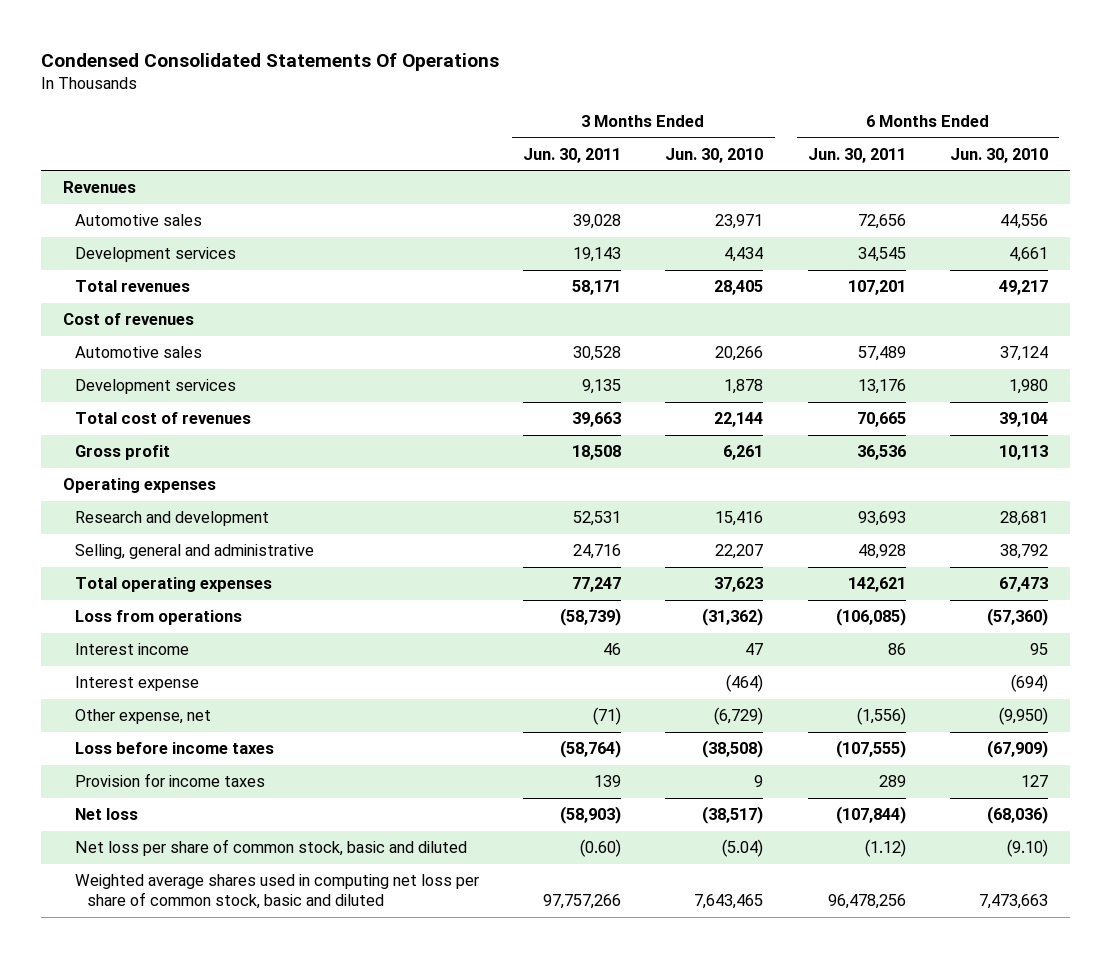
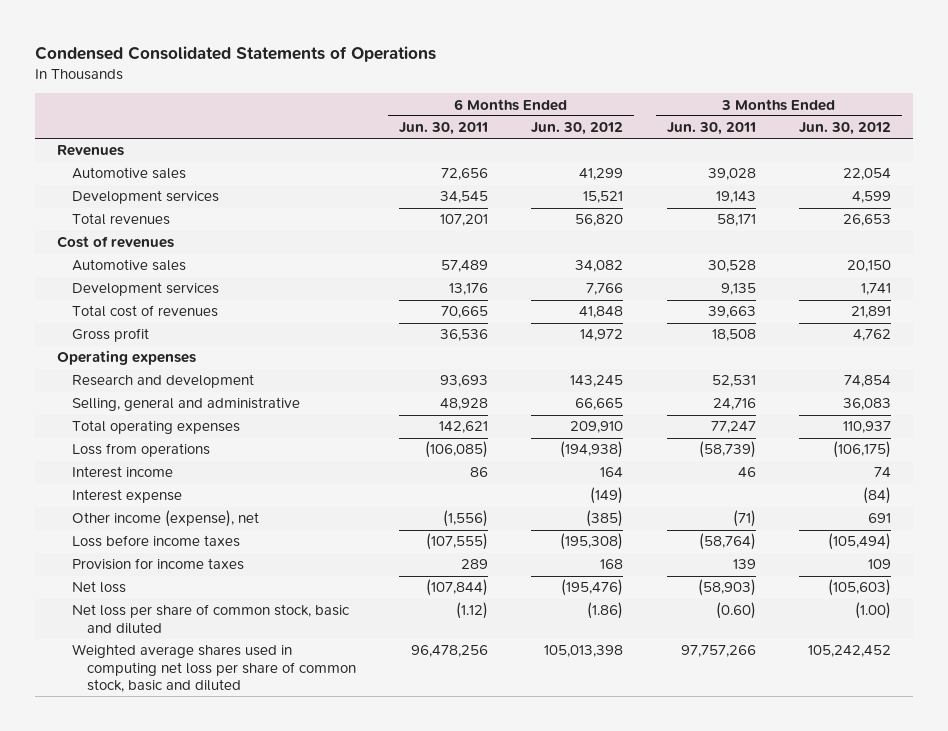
[41,52,500,71] Condensed Consolidated Statements Of Operations -> [35,45,437,62] Condensed Consolidated Statements of Operations
[665,147,764,163] Jun. 30, 2010 -> none
[949,147,1048,163] Jun. 30, 2010 -> none
none -> [531,122,624,136] Jun. 30, 2012
none -> [799,122,892,136] Jun. 30, 2012
[75,709,212,725] Other expense, net -> [71,510,259,528] Other income (expense), net

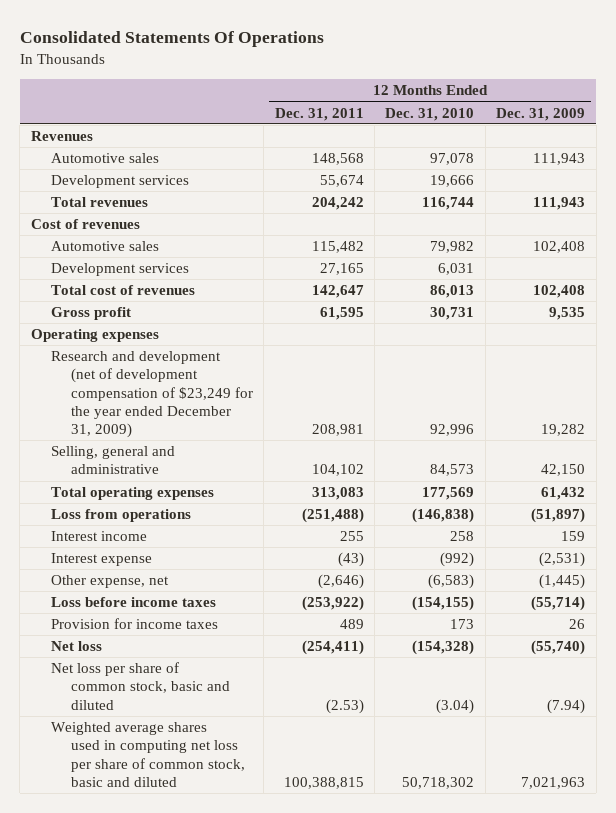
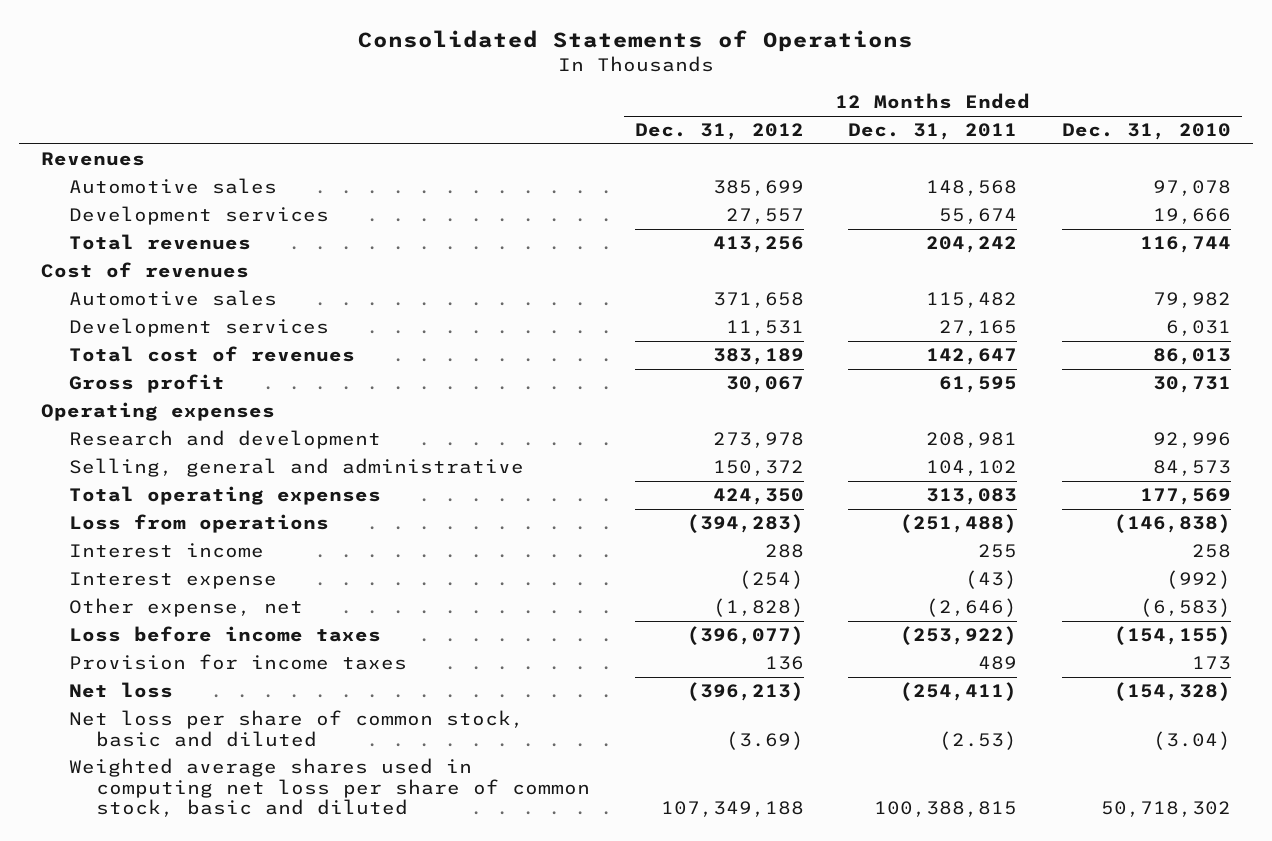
[19,31,324,48] Consolidated Statements Of Operations -> [357,29,913,52] Consolidated Statements of Operations
[496,107,586,121] Dec. 31, 2009 -> none
none -> [634,123,804,141] Dec. 31, 2012
[50,351,253,438] Research and development (net of development compensation of $23,249 for the year ended December 31, 2009) -> [68,430,381,450] Research and development

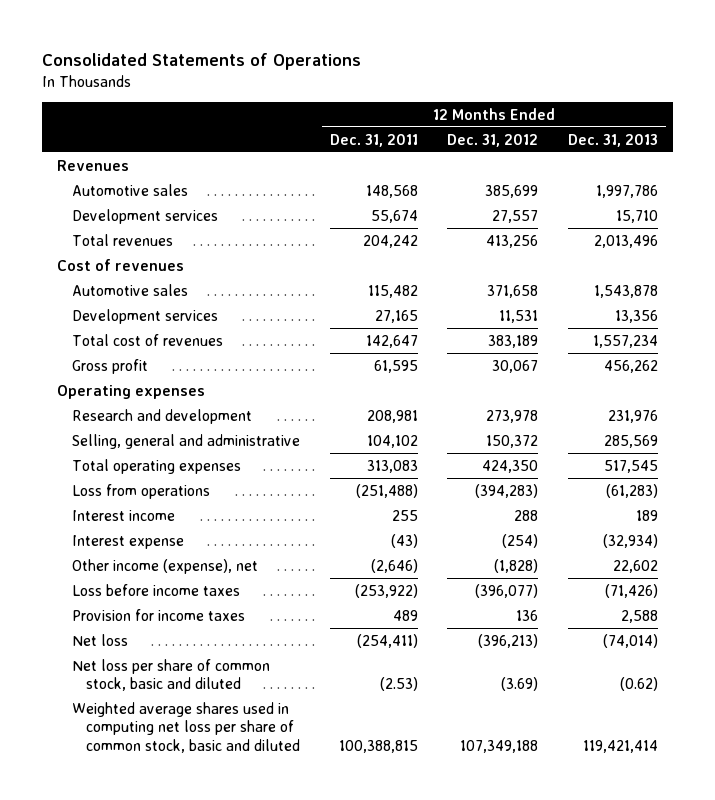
[1061,123,1231,141] Dec. 31, 2010 -> none
none -> [568,133,659,147] Dec. 31, 2013
[68,598,303,618] Other expense, net -> [71,558,258,574] Other income (expense), net

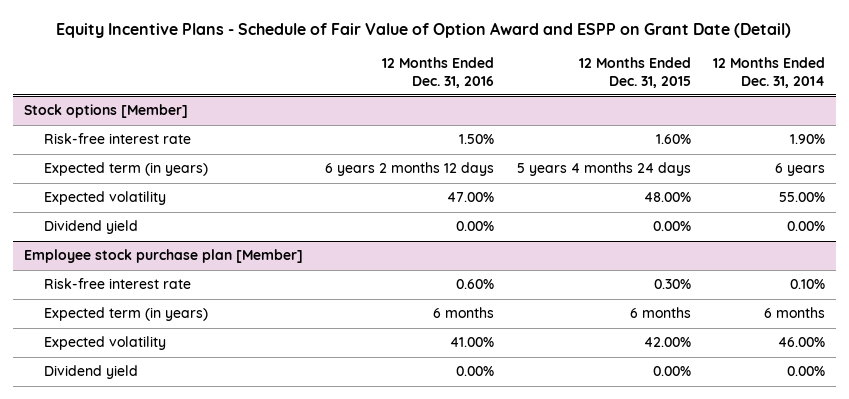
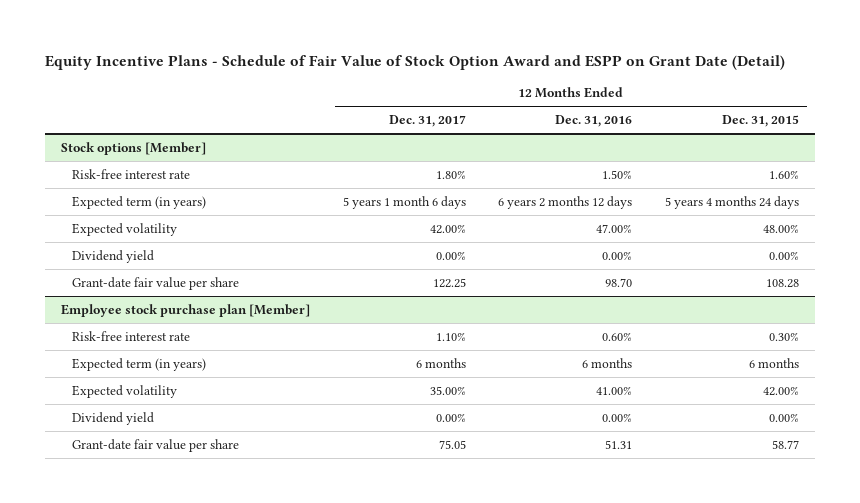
[56,21,792,38] Equity Incentive Plans - Schedule of Fair Value of Option Award and ESPP on Grant Date (Detail) -> [44,54,785,70] Equity Incentive Plans - Schedule of Fair Value of Stock Option Award and ESPP on Grant Date (Detail)
[712,56,825,88] 12 Months Ended Dec. 31, 2014 -> none
none -> [388,115,466,128] Dec. 31, 2017
none -> [71,276,239,290] Grant-date fair value per share
none -> [71,438,239,452] Grant-date fair value per share

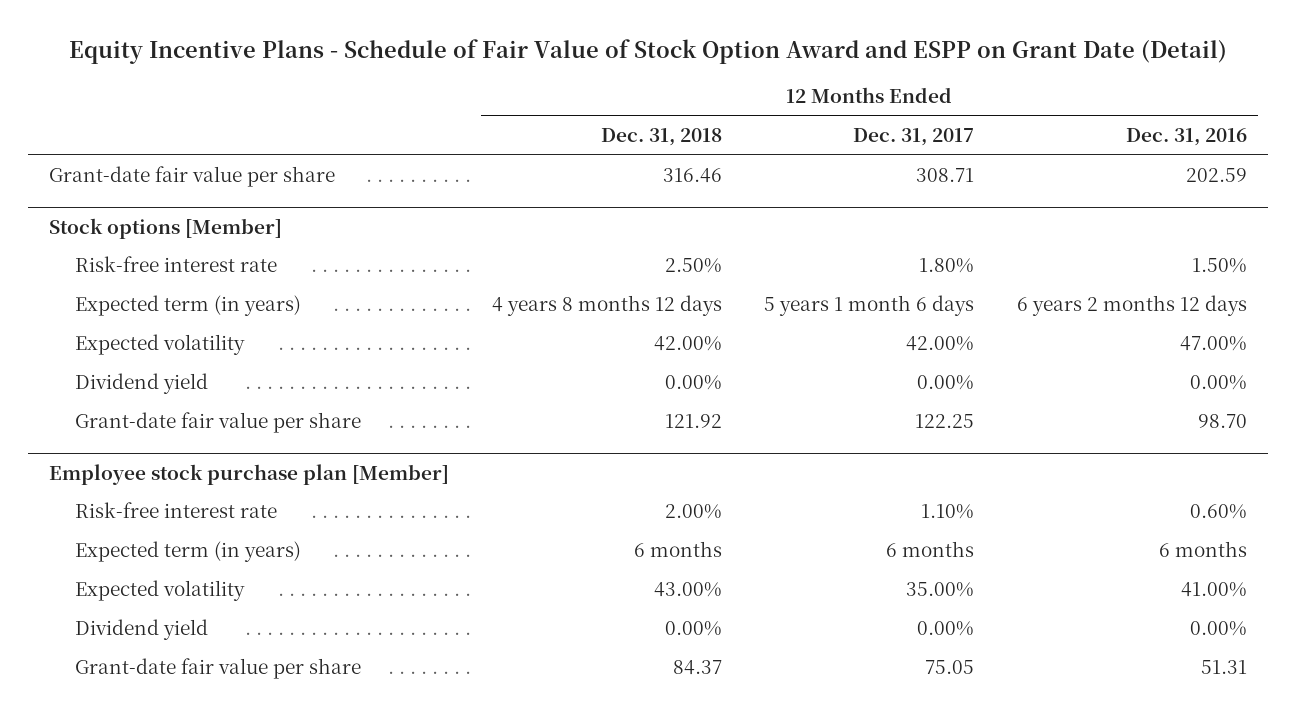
[721,115,799,128] Dec. 31, 2015 -> none
none -> [600,128,722,147] Dec. 31, 2018
none -> [49,166,336,188] Grant-date fair value per share

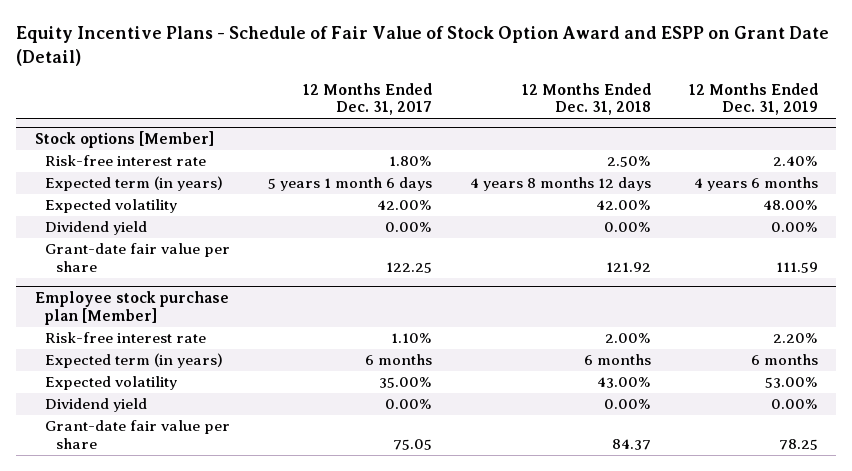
[1126,128,1248,147] Dec. 31, 2016 -> none
none -> [688,82,818,116] 12 Months Ended Dec. 31, 2019
[49,166,336,188] Grant-date fair value per share -> none

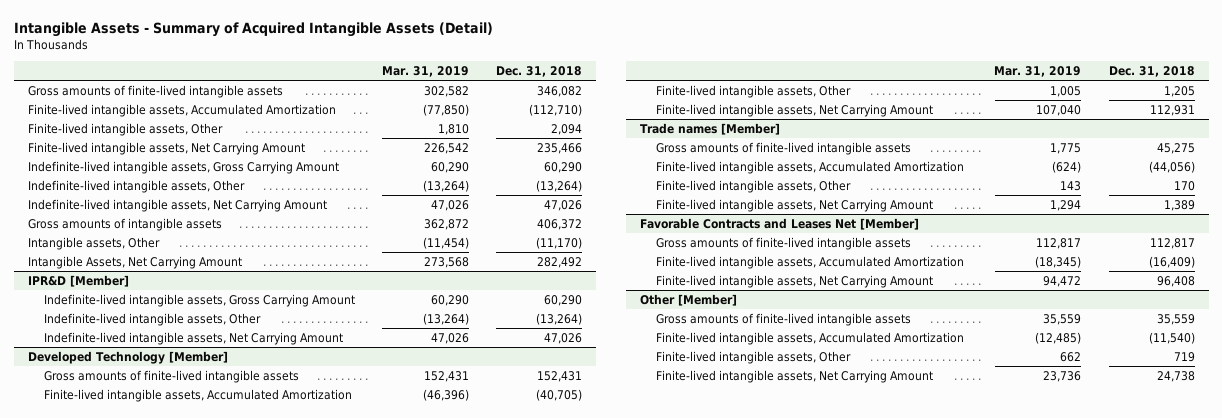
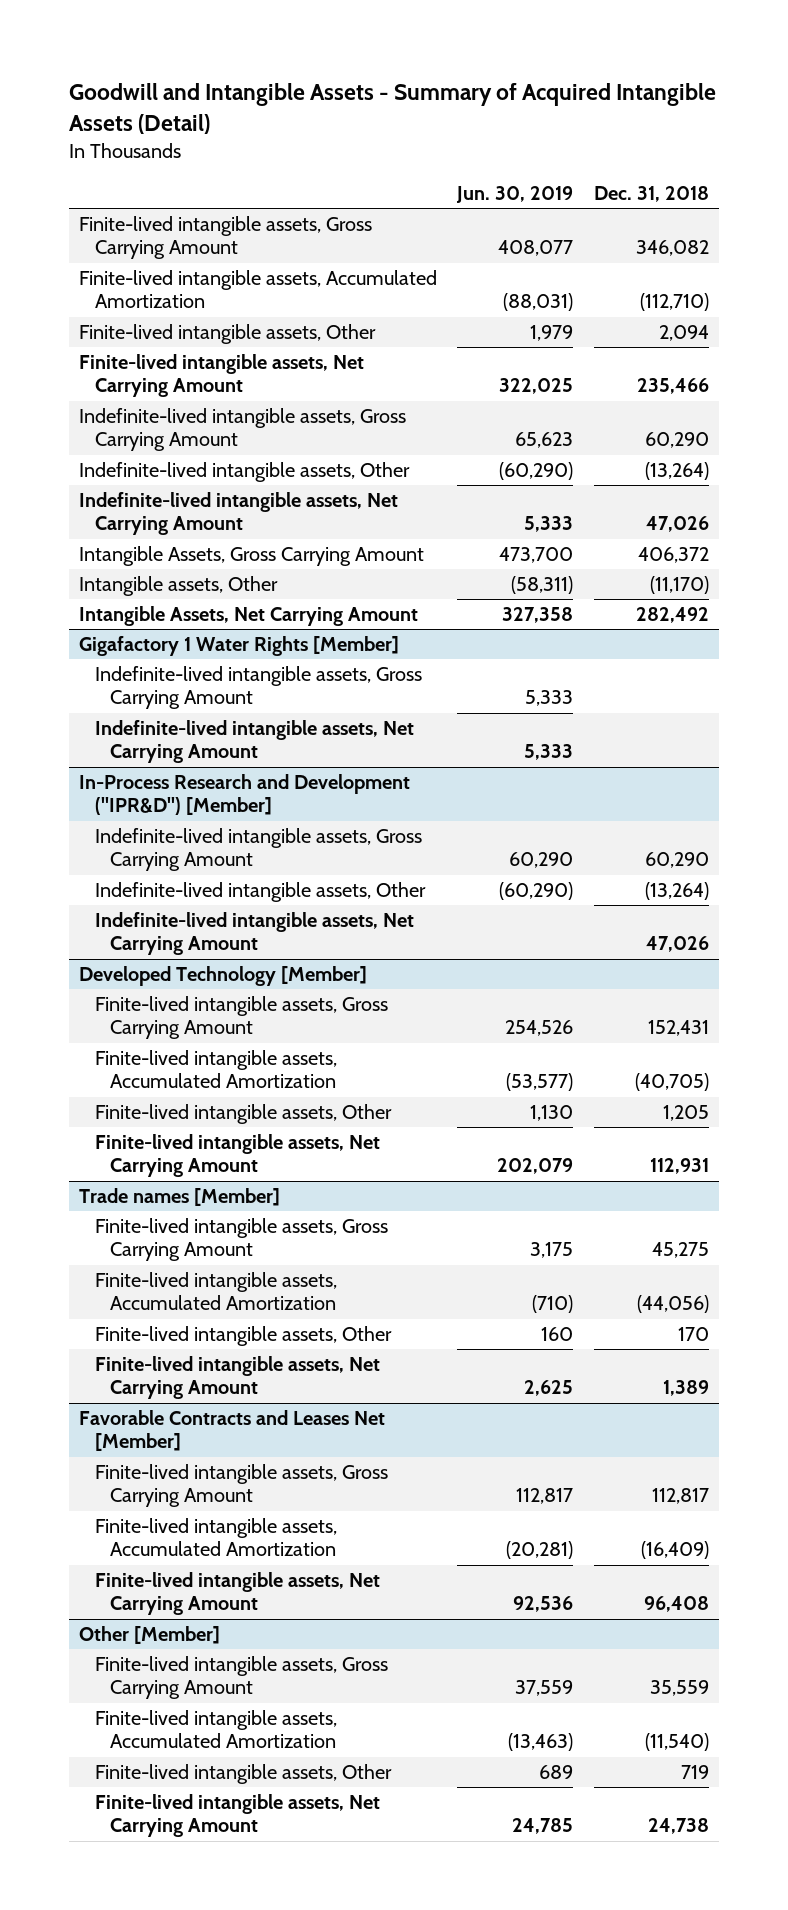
[13,21,493,37] Intangible Assets - Summary of Acquired Intangible Assets (Detail) -> [68,82,716,134] Goodwill and Intangible Assets - Summary of Acquired Intangible Assets (Detail)
[381,66,469,78] Mar. 31, 2019 -> none
none -> [456,185,574,203] Jun. 30, 2019
[27,84,283,98] Gross amounts of finite-lived intangible assets -> [79,216,373,260] Finite-lived intangible assets, Gross Carrying Amount
[27,217,222,231] Gross amounts of intangible assets -> [79,546,425,567] Intangible Assets, Gross Carrying Amount
none -> [79,636,400,657] Gigafactory 1 Water Rights [Member]
none -> [94,666,422,710] Indefinite-lived intangible assets, Gross Carrying Amount
none -> [94,720,414,764] Indefinite-lived intangible assets, Net Carrying Amount
[27,274,129,287] IPR&D [Member] -> [79,774,411,816] In-Process Research and Development ("IPR&D") [Member]
[43,369,299,383] Gross amounts of finite-lived intangible assets -> [94,996,388,1040] Finite-lived intangible assets, Gross Carrying Amount
[656,141,912,155] Gross amounts of finite-lived intangible assets -> [94,1218,388,1262] Finite-lived intangible assets, Gross Carrying Amount
[656,236,912,250] Gross amounts of finite-lived intangible assets -> [94,1464,388,1508] Finite-lived intangible assets, Gross Carrying Amount
[656,312,912,326] Gross amounts of finite-lived intangible assets -> [94,1656,388,1700] Finite-lived intangible assets, Gross Carrying Amount

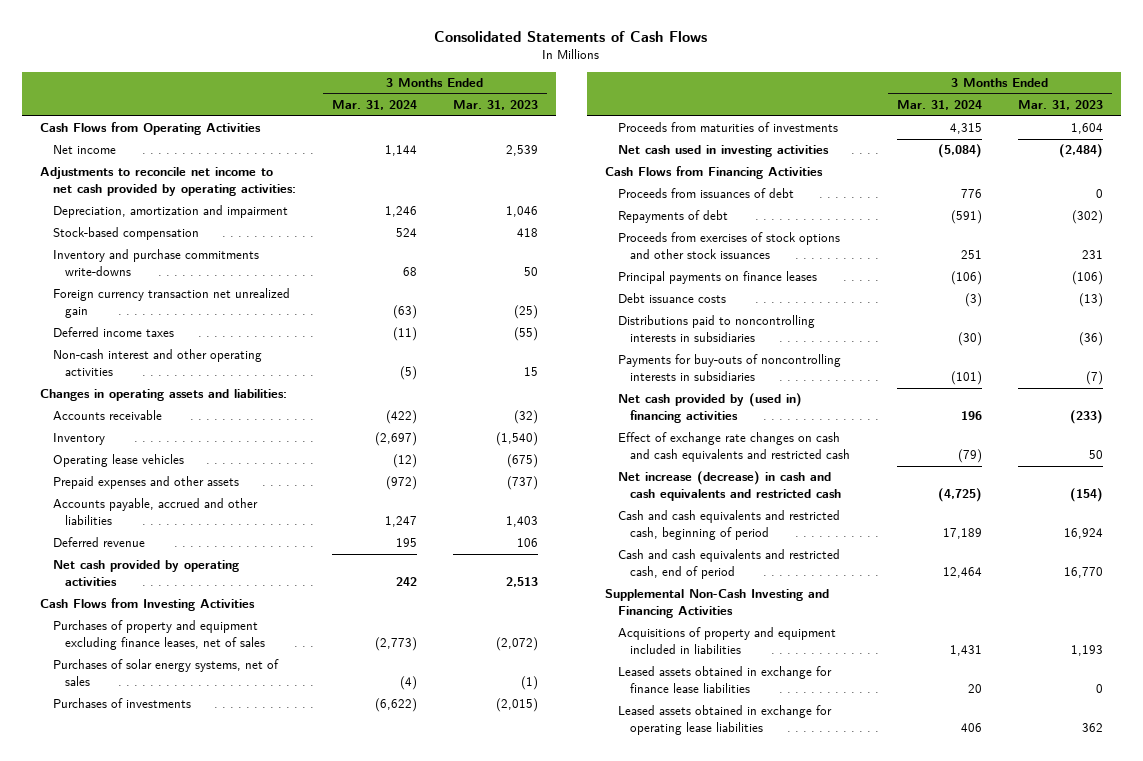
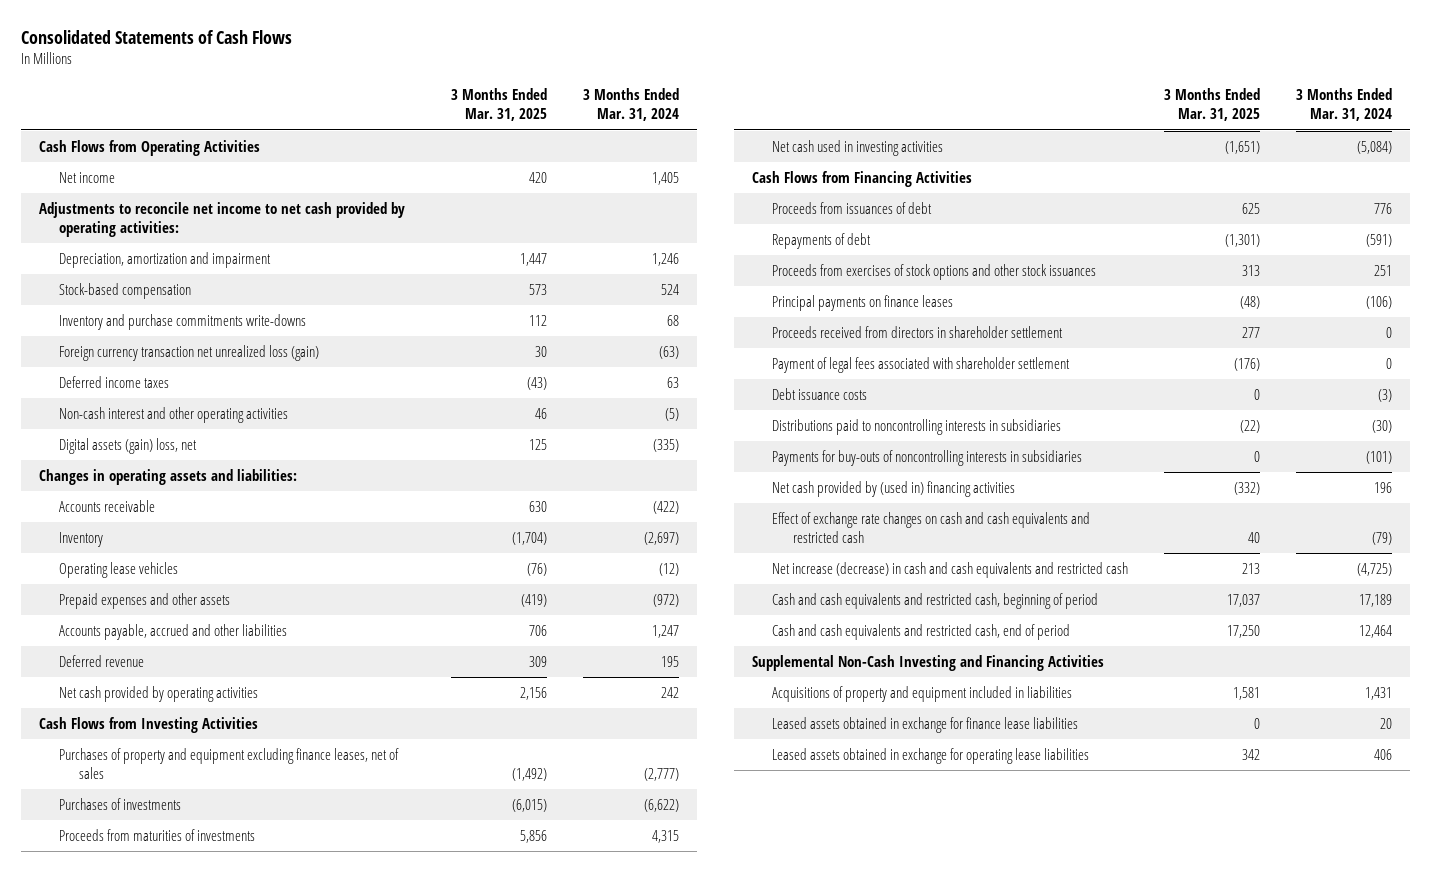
[452,100,538,111] Mar. 31, 2023 -> none
none -> [450,88,547,122] 3 Months Ended Mar. 31, 2025
[384,145,417,157] 1,144 -> [651,171,679,185] 1,405
[52,288,290,318] Foreign currency transaction net unrealized gain -> [59,344,320,361] Foreign currency transaction net unrealized loss (gain)
[392,327,417,342] (11) -> [666,376,679,388] 63
none -> [59,437,198,454] Digital assets (gain) loss, net
[52,659,279,686] Purchases of solar energy systems, net of sales -> none
[374,636,417,651] (2,773) -> [643,767,679,781] (2,777)
none -> [772,325,1064,338] Proceeds received from directors in shareholder settlement
none -> [772,356,1071,373] Payment of legal fees associated with shareholder settlement

